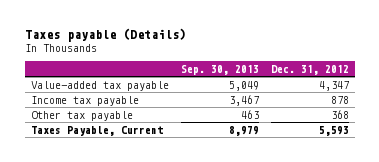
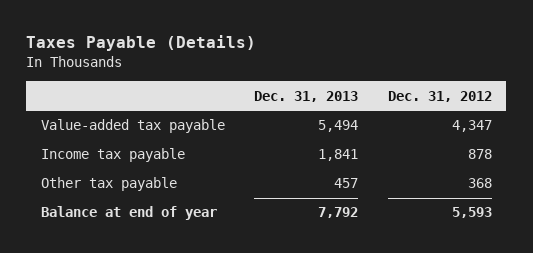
[24,28,186,43] Taxes payable (Details) -> [26,35,257,52] Taxes Payable (Details)
[180,64,259,75] Sep. 30, 2013 -> none
none -> [254,90,359,102] Dec. 31, 2013
[30,125,163,136] Taxes Payable, Current -> [41,206,218,221] Balance at end of year

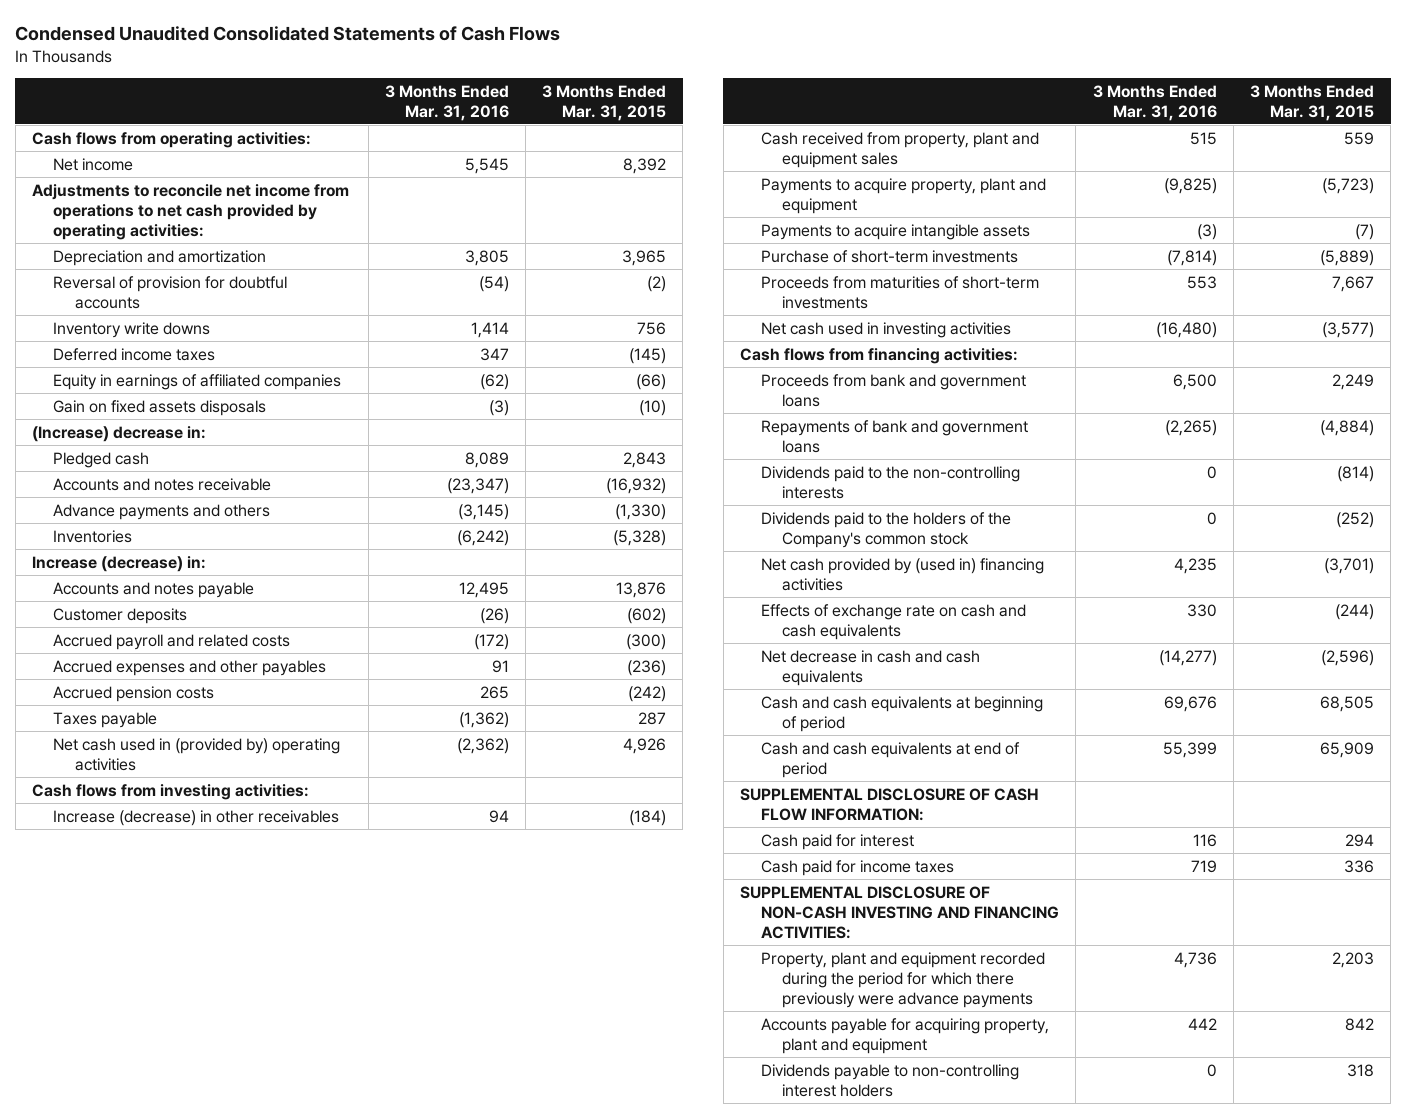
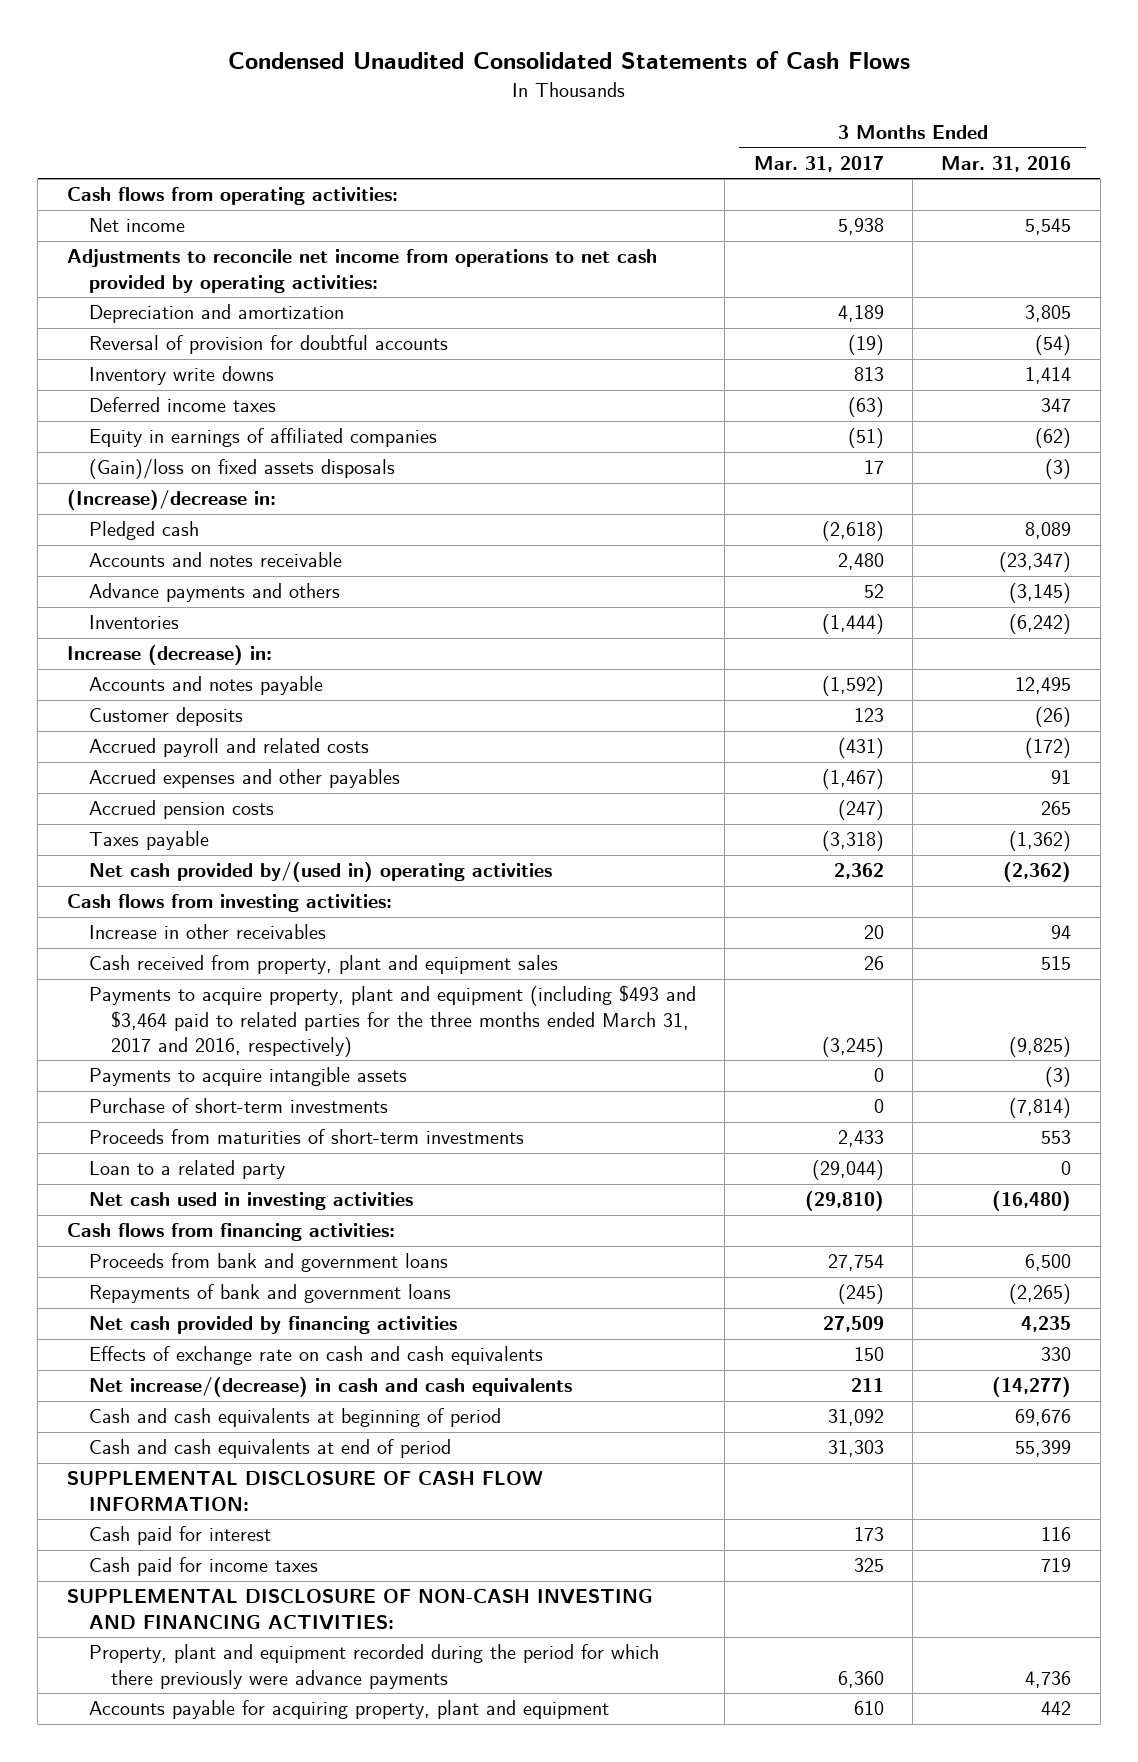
[542,84,667,121] 3 Months Ended Mar. 31, 2015 -> none
none -> [753,156,884,173] Mar. 31, 2017
[53,399,267,416] Gain on fixed assets disposals -> [88,459,395,480] (Gain)/loss on fixed assets disposals
[32,425,207,442] (Increase) decrease in: -> [66,490,276,511] (Increase)/decrease in:
[53,737,341,771] Net cash used in (provided by) operating activities -> [88,862,552,883] Net cash provided by/(used in) operating activities
[53,809,340,826] Increase (decrease) in other receivables -> [88,924,326,940] Increase in other receivables
[761,177,1047,214] Payments to acquire property, plant and equipment -> [88,985,696,1058] Payments to acquire property, plant and equipment (including $493 and $3,464 paid to related parties for the three months ended March 31, 2017 and 2016, respectively)
none -> [88,1160,285,1180] Loan to a related party
[761,465,1021,499] Dividends paid to the non-controlling interests -> none
[761,511,1012,548] Dividends paid to the holders of the Company's common stock -> none
[761,557,1045,591] Net cash provided by (used in) financing activities -> [88,1316,457,1335] Net cash provided by financing activities
[761,649,981,686] Net decrease in cash and cash equivalents -> [88,1377,572,1398] Net increase/(decrease) in cash and cash equivalents
[761,1063,1020,1097] Dividends payable to non-controlling interest holders -> none

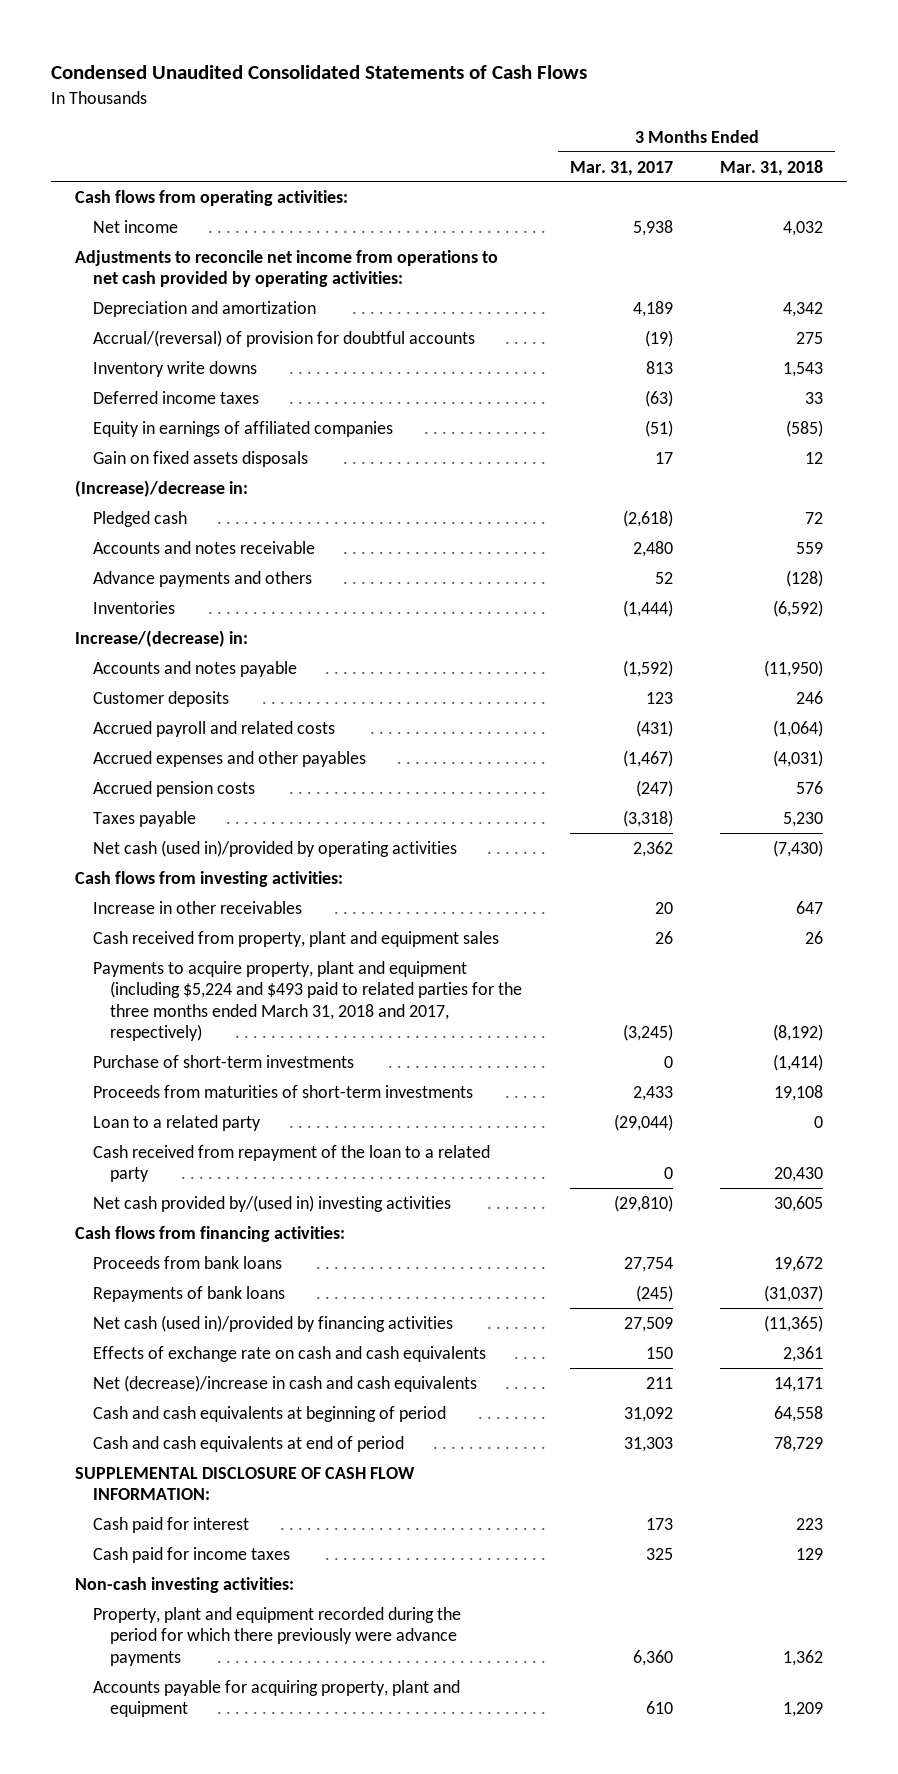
[941,156,1072,173] Mar. 31, 2016 -> none
none -> [720,159,824,176] Mar. 31, 2018
[88,335,448,355] Reversal of provision for doubtful accounts -> [92,329,475,347] Accrual/(reversal) of provision for doubtful accounts
[88,459,395,480] (Gain)/loss on fixed assets disposals -> [92,450,308,467] Gain on fixed assets disposals
[66,645,272,666] Increase (decrease) in: -> [74,629,248,647] Increase/(decrease) in:
[88,862,552,883] Net cash provided by/(used in) operating activities -> [92,839,457,857] Net cash (used in)/provided by operating activities
[88,1067,407,1087] Payments to acquire intangible assets -> none
[88,985,696,1058] Payments to acquire property, plant and equipment (including $493 and $3,464 paid to related parties for the three months ended March 31, 2017 and 2016, respectively) -> [92,960,523,1042] Payments to acquire property, plant and equipment (including $5,224 and $493 paid to related parties for the three months ended March 31, 2018 and 2017, respectively)
none -> [92,1144,490,1183] Cash received from repayment of the loan to a related party
[88,1192,413,1211] Net cash used in investing activities -> [92,1194,451,1212] Net cash provided by/(used in) investing activities
[88,1253,448,1273] Proceeds from bank and government loans -> [92,1255,282,1269] Proceeds from bank loans
[88,1284,451,1304] Repayments of bank and government loans -> [92,1285,285,1302] Repayments of bank loans
[88,1316,457,1335] Net cash provided by financing activities -> [92,1314,453,1332] Net cash (used in)/provided by financing activities
[88,1377,572,1398] Net increase/(decrease) in cash and cash equivalents -> [92,1374,477,1392] Net (decrease)/increase in cash and cash equivalents
[66,1589,653,1630] SUPPLEMENTAL DISCLOSURE OF NON-CASH INVESTING AND FINANCING ACTIVITIES: -> none
none -> [74,1576,294,1593] Non-cash investing activities:

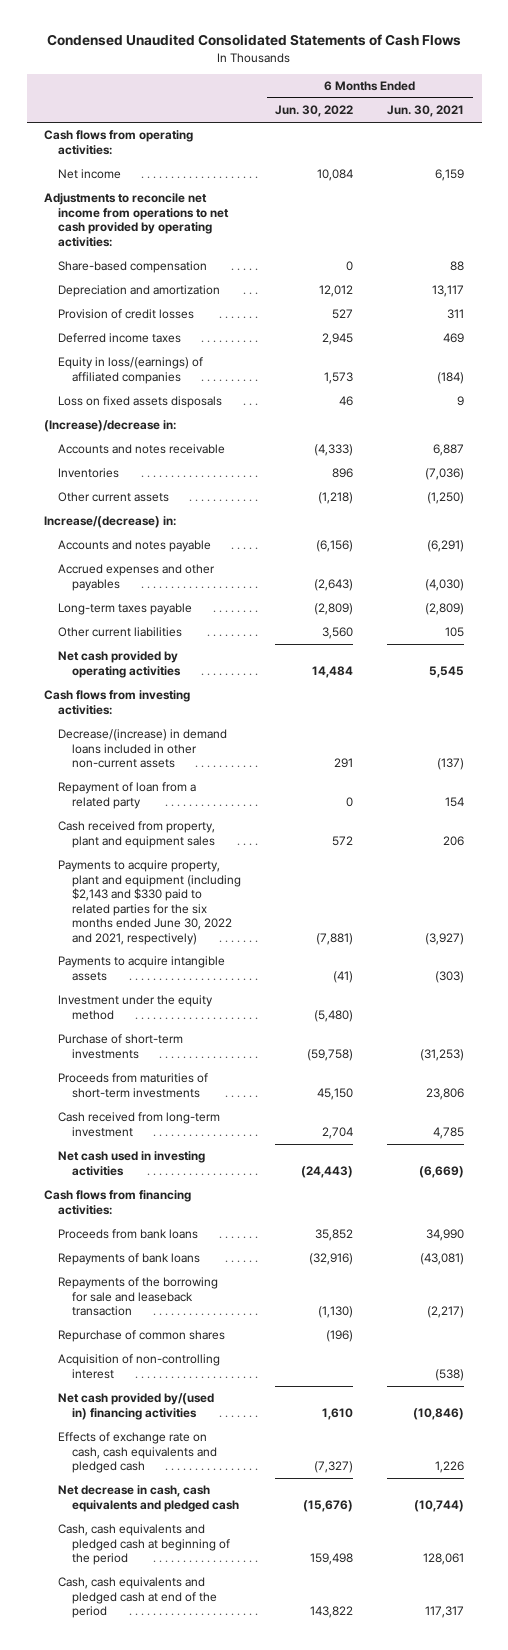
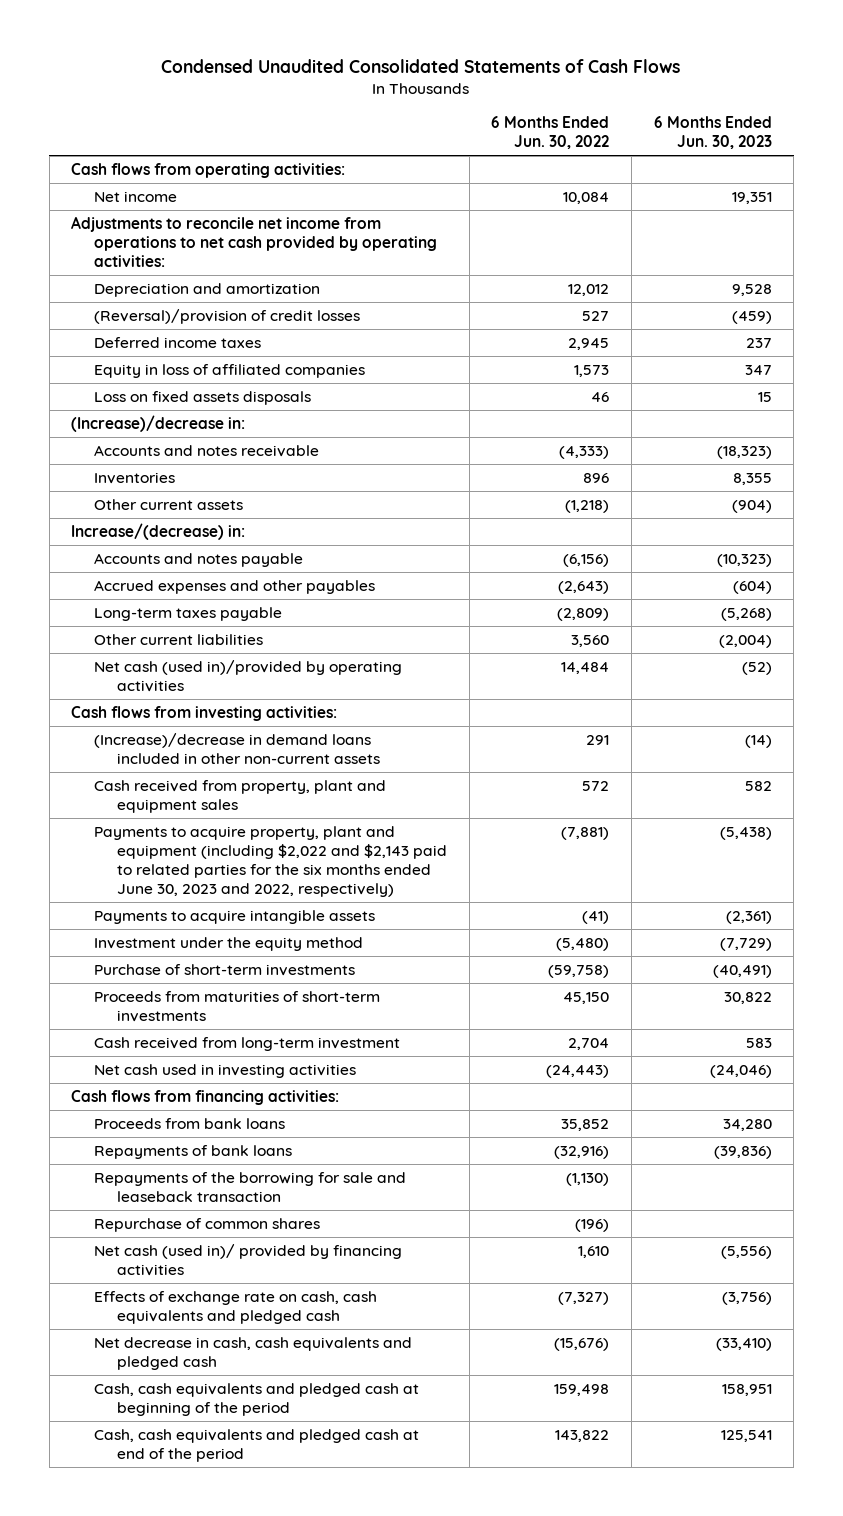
[387,105,465,118] Jun. 30, 2021 -> none
none -> [653,116,772,150] 6 Months Ended Jun. 30, 2023
[57,261,207,274] Share-based compensation -> none
[57,309,194,320] Provision of credit losses -> [94,308,361,324] (Reversal)/provision of credit losses
[57,357,203,384] Equity in loss/(earnings) of affiliated companies -> [94,363,366,378] Equity in loss of affiliated companies
[57,651,182,678] Net cash provided by operating activities -> [94,659,403,693] Net cash (used in)/provided by operating activities
[57,782,196,809] Repayment of loan from a related party -> none
[57,729,227,769] Decrease/(increase) in demand loans included in other non-current assets -> [94,732,380,765] (Increase)/decrease in demand loans included in other non-current assets
[57,860,242,945] Payments to acquire property, plant and equipment (including $2,143 and $330 paid to related parties for the six months ended June 30, 2022 and 2021, respectively) -> [94,825,447,898] Payments to acquire property, plant and equipment (including $2,022 and $2,143 paid to related parties for the six months ended June 30, 2023 and 2022, respectively)
[57,1354,220,1379] Acquisition of non-controlling interest -> none
[57,1393,214,1420] Net cash provided by/(used in) financing activities -> [94,1243,403,1277] Net cash (used in)/ provided by financing activities

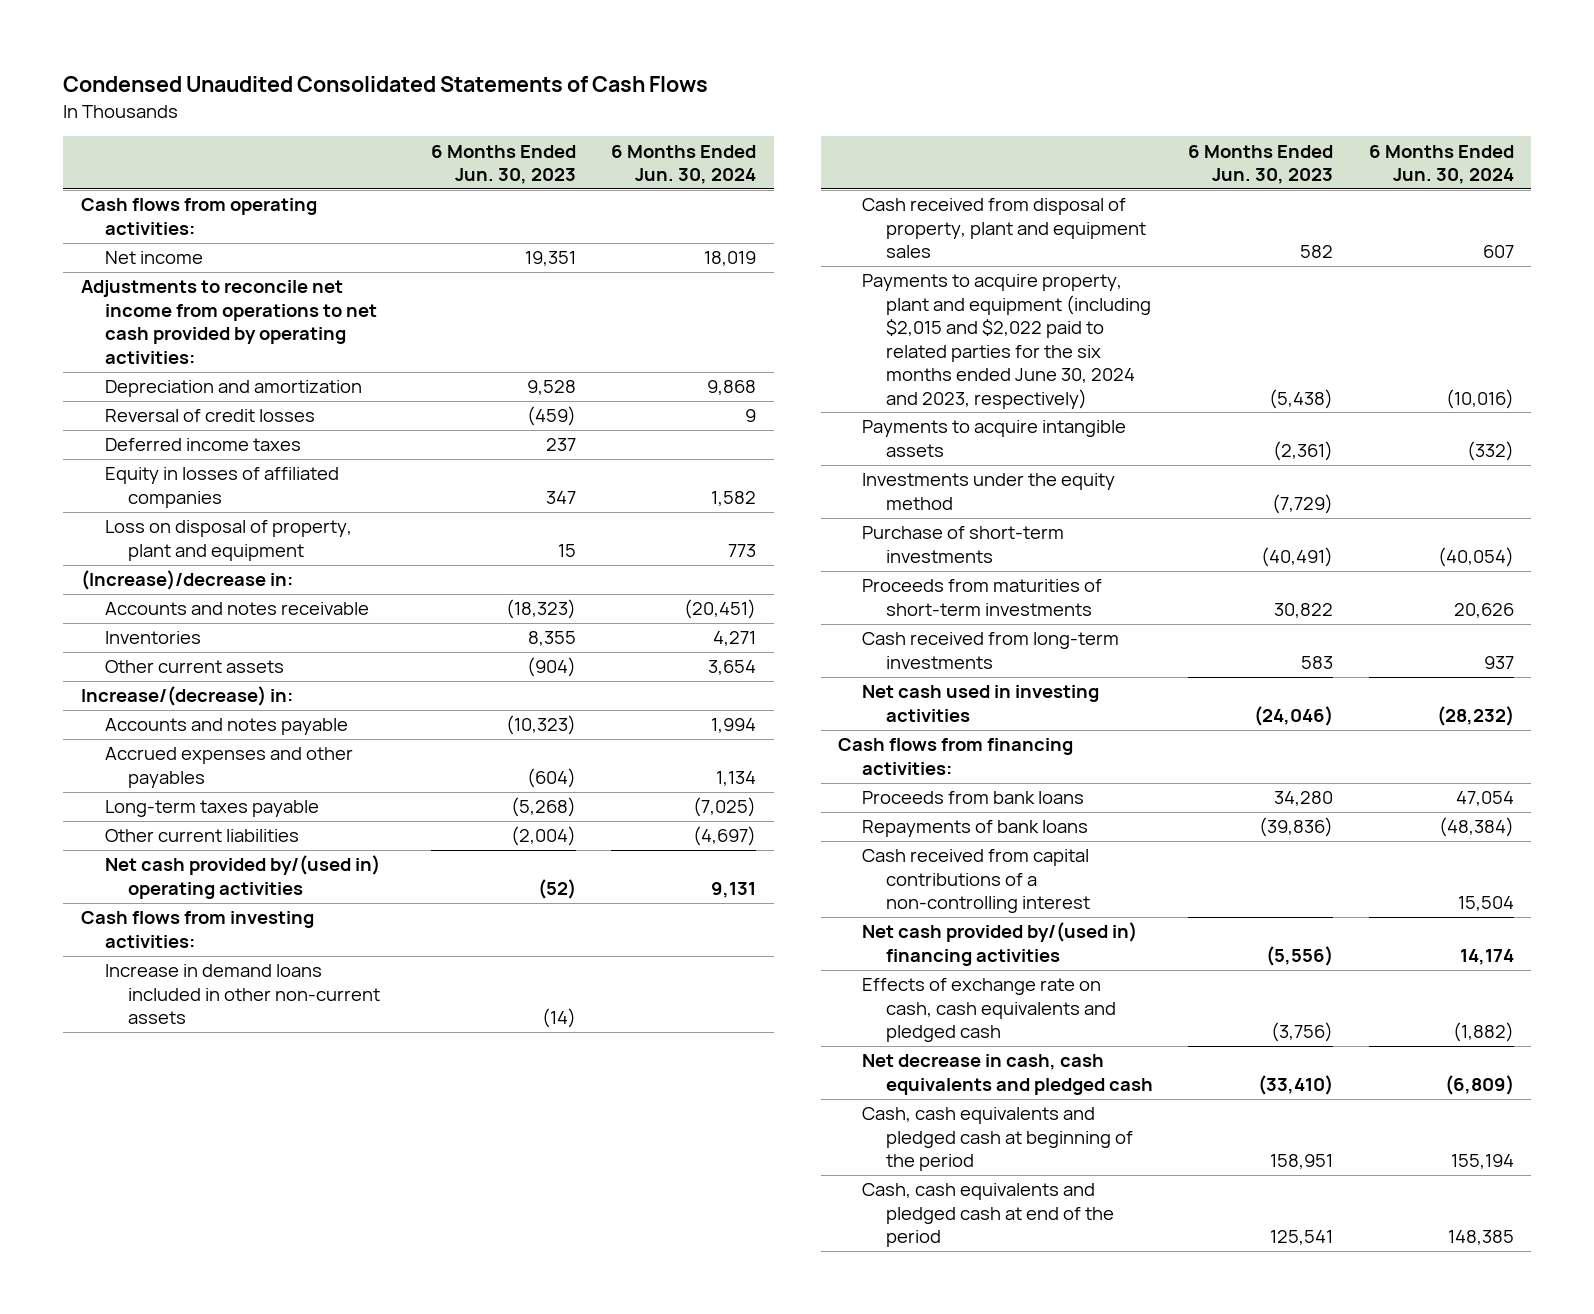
[491,116,610,150] 6 Months Ended Jun. 30, 2022 -> none
none -> [611,144,757,185] 6 Months Ended Jun. 30, 2024
[94,308,361,324] (Reversal)/provision of credit losses -> [104,409,315,423] Reversal of credit losses
[94,363,366,378] Equity in loss of affiliated companies -> [104,467,339,508] Equity in losses of affiliated companies
[94,390,312,405] Loss on fixed assets disposals -> [104,520,352,561] Loss on disposal of property, plant and equipment
[94,659,403,693] Net cash (used in)/provided by operating activities -> [104,855,380,899] Net cash provided by/(used in) operating activities
[94,732,380,765] (Increase)/decrease in demand loans included in other non-current assets -> [104,964,381,1025] Increase in demand loans included in other non-current assets
[94,779,387,814] Cash received from property, plant and equipment sales -> [861,198,1146,259] Cash received from disposal of property, plant and equipment sales
[94,825,447,898] Payments to acquire property, plant and equipment (including $2,022 and $2,143 paid to related parties for the six months ended June 30, 2023 and 2022, respectively) -> [861,274,1151,409] Payments to acquire property, plant and equipment (including $2,015 and $2,022 paid to related parties for the six months ended June 30, 2024 and 2023, respectively)
[94,936,364,951] Investment under the equity method -> [861,473,1115,510] Investments under the equity method
[94,1036,401,1051] Cash received from long-term investment -> [861,632,1119,669] Cash received from long-term investments
[94,1171,407,1203] Repayments of the borrowing for sale and leaseback transaction -> none
[94,1217,321,1232] Repurchase of common shares -> none
none -> [861,849,1090,914] Cash received from capital contributions of a non-controlling interest
[94,1243,403,1277] Net cash (used in)/ provided by financing activities -> [861,922,1137,966] Net cash provided by/(used in) financing activities

